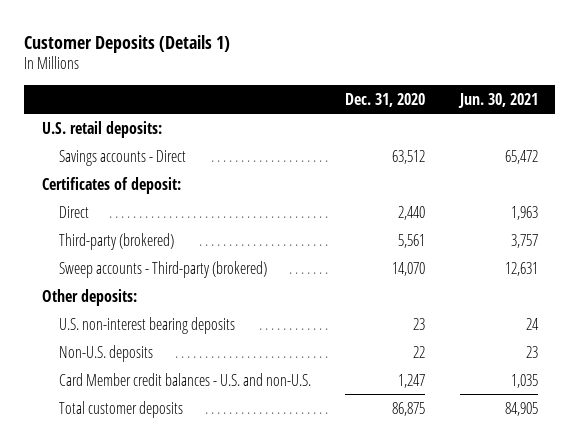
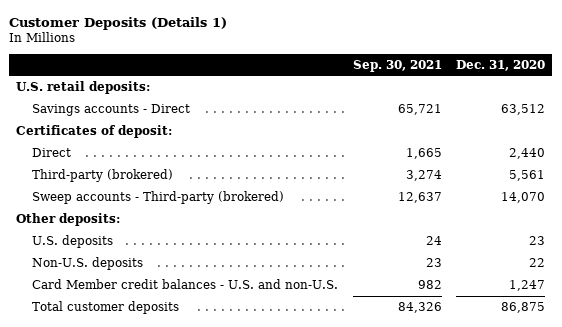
[458,92,539,108] Jun. 30, 2021 -> none
none -> [352,59,442,72] Sep. 30, 2021
[58,316,235,334] U.S. non-interest bearing deposits -> [32,234,114,248] U.S. deposits

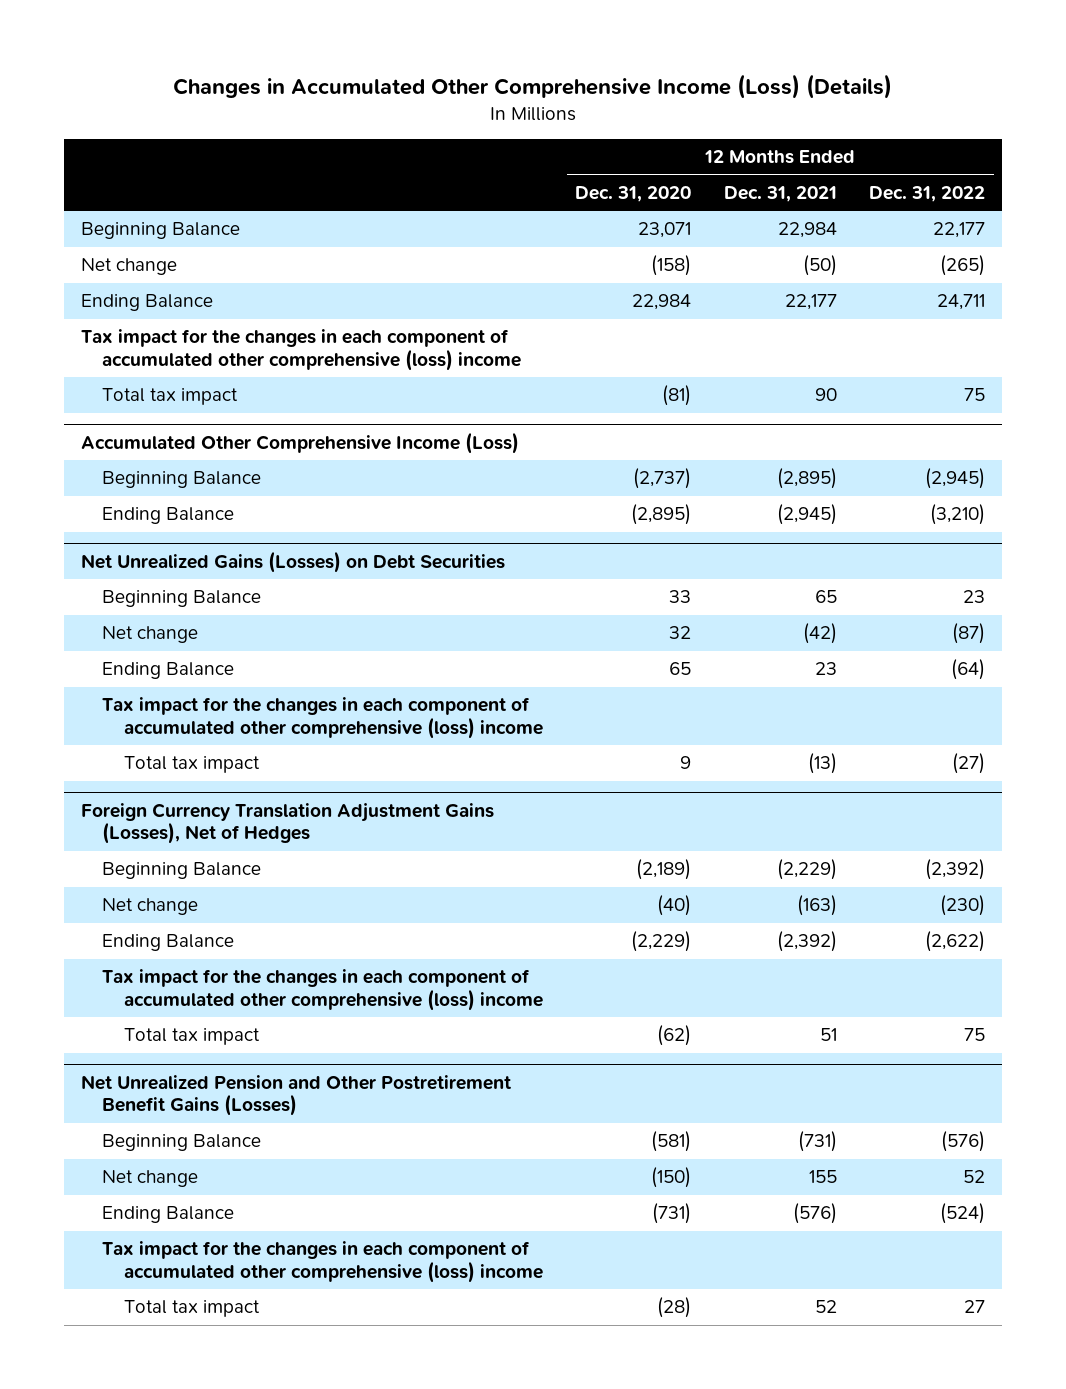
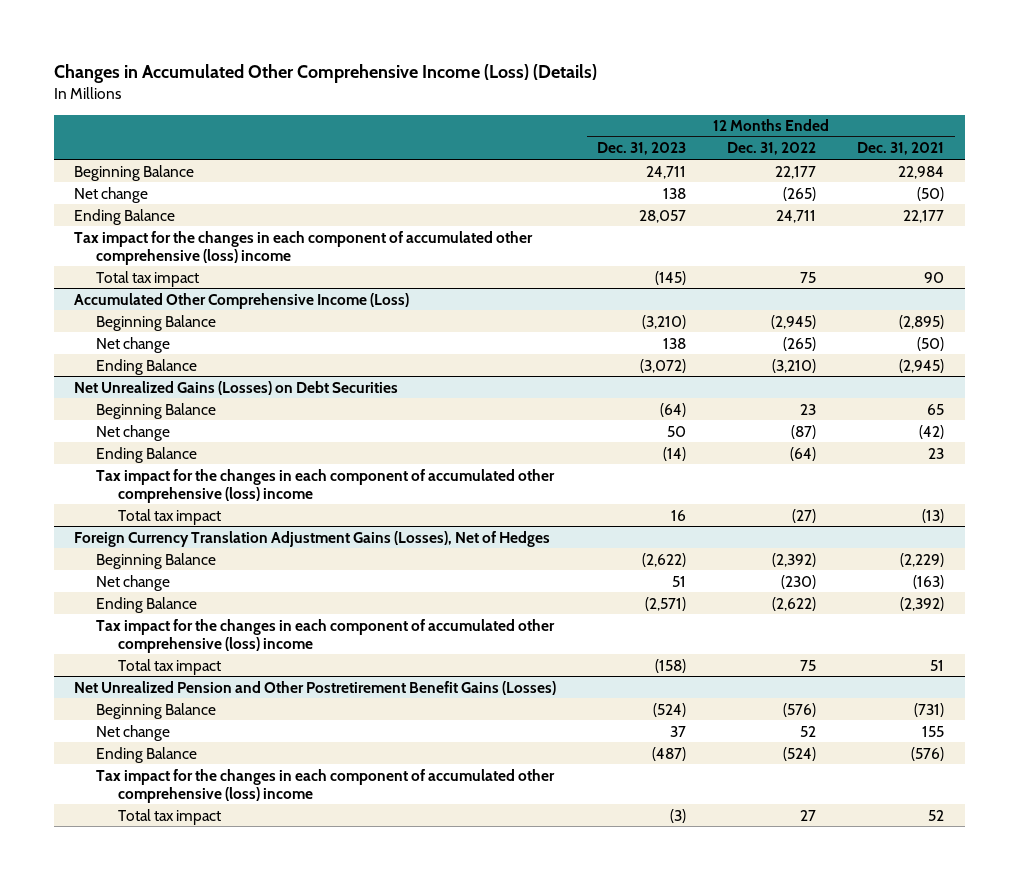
[575,185,692,202] Dec. 31, 2020 -> none
none -> [597,142,687,156] Dec. 31, 2023
none -> [96,336,171,353] Net change

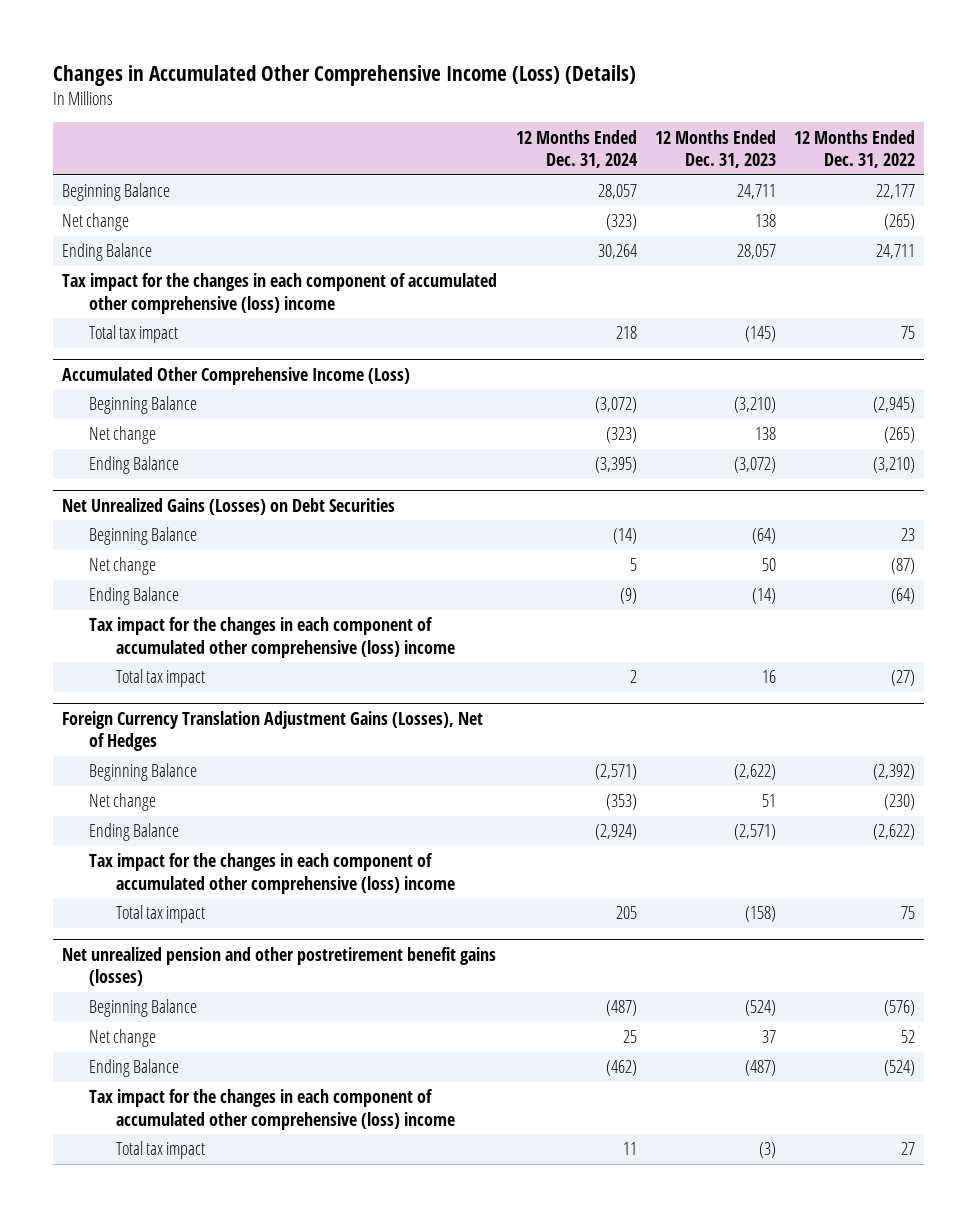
[857,142,945,156] Dec. 31, 2021 -> none
none -> [515,129,638,169] 12 Months Ended Dec. 31, 2024
[74,680,557,695] Net Unrealized Pension and Other Postretirement Benefit Gains (Losses) -> [62,946,497,987] Net unrealized pension and other postretirement benefit gains (losses)

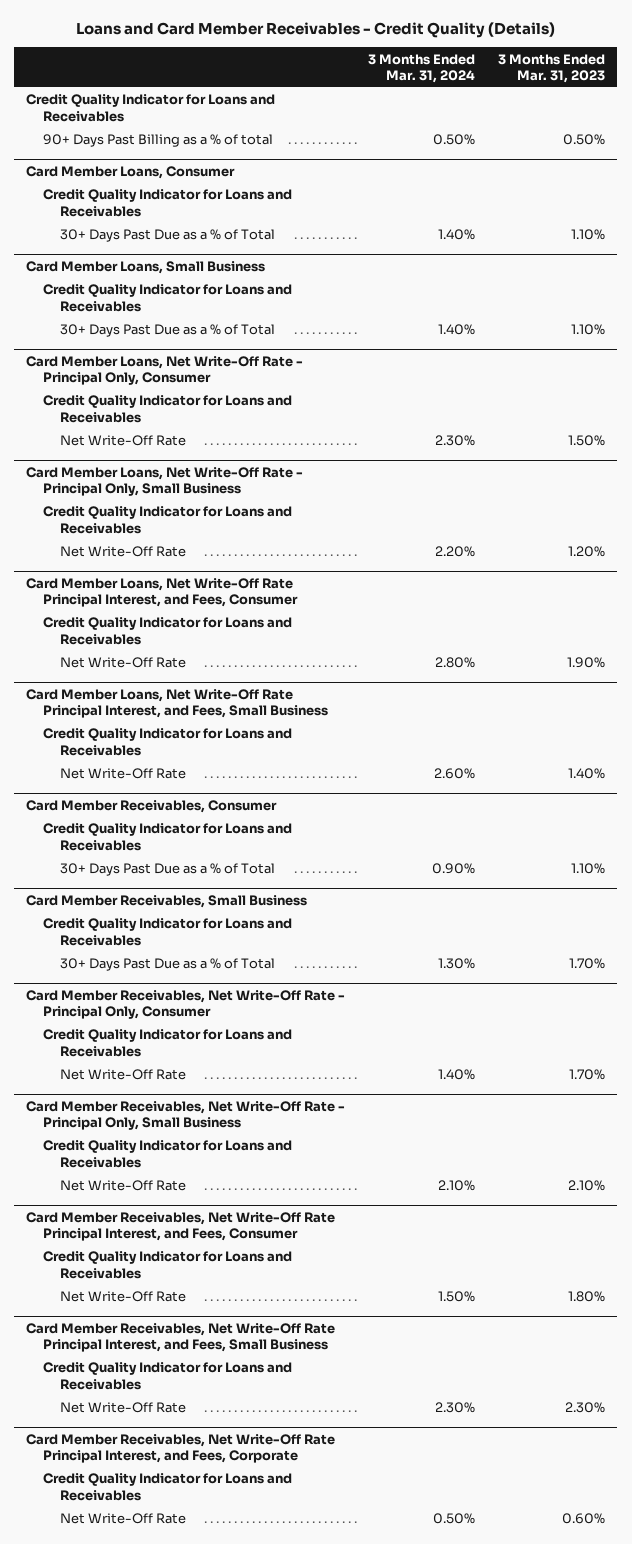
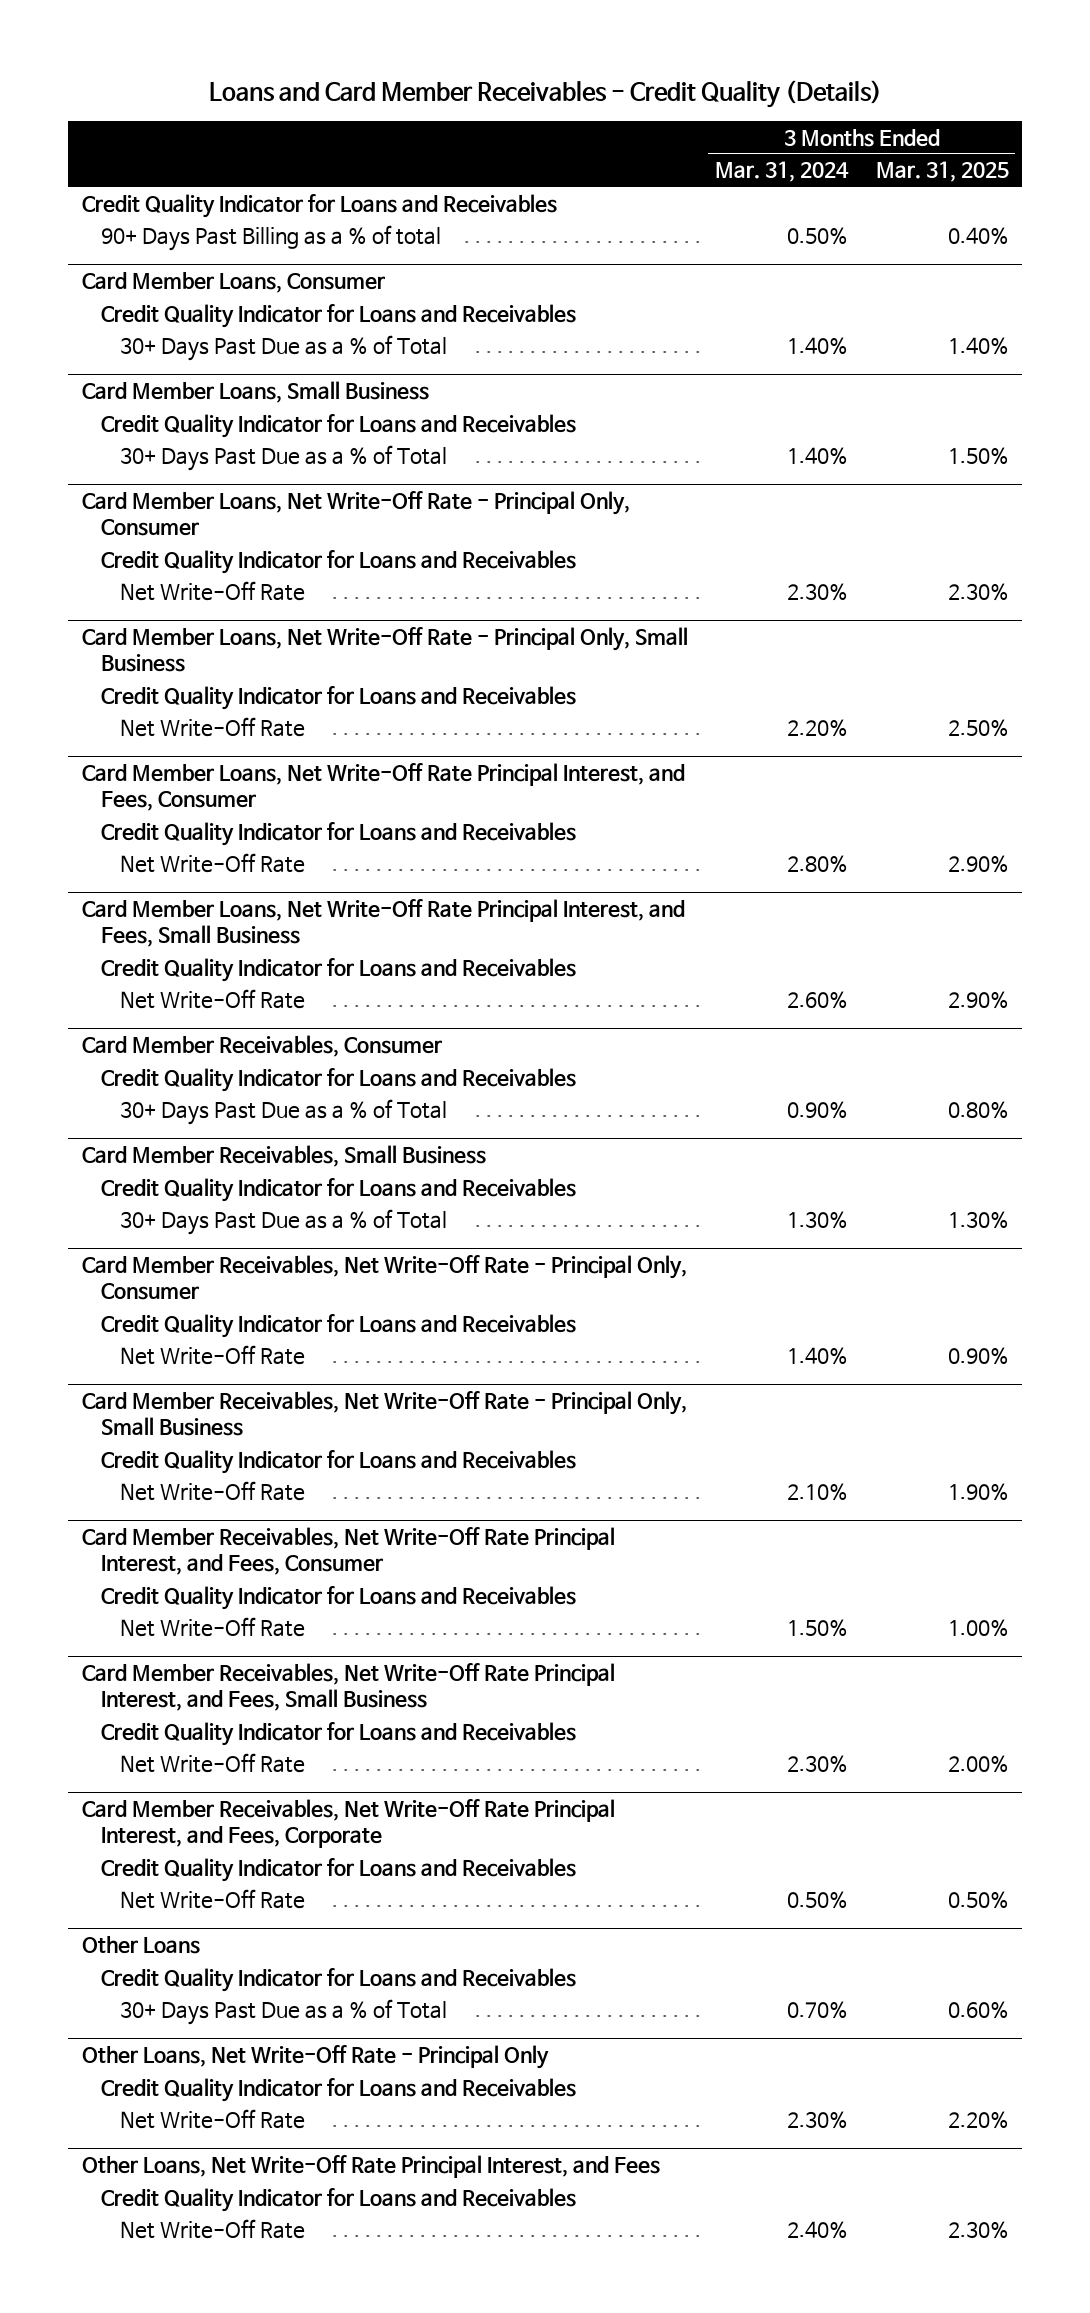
[498,53,606,83] 3 Months Ended Mar. 31, 2023 -> none
none -> [875,161,1009,183] Mar. 31, 2025
none -> [81,1935,200,1954] Other Loans
none -> [100,1967,576,1992] Credit Quality Indicator for Loans and Receivables
none -> [120,1998,448,2025] 30+ Days Past Due as a % of Total
none -> [81,2044,549,2069] Other Loans, Net Write-Off Rate - Principal Only
none -> [100,2077,576,2102] Credit Quality Indicator for Loans and Receivables
none -> [120,2108,306,2129] Net Write-Off Rate
none -> [81,2154,660,2178] Other Loans, Net Write-Off Rate Principal Interest, and Fees
none -> [100,2187,576,2212] Credit Quality Indicator for Loans and Receivables
none -> [120,2218,306,2239] Net Write-Off Rate

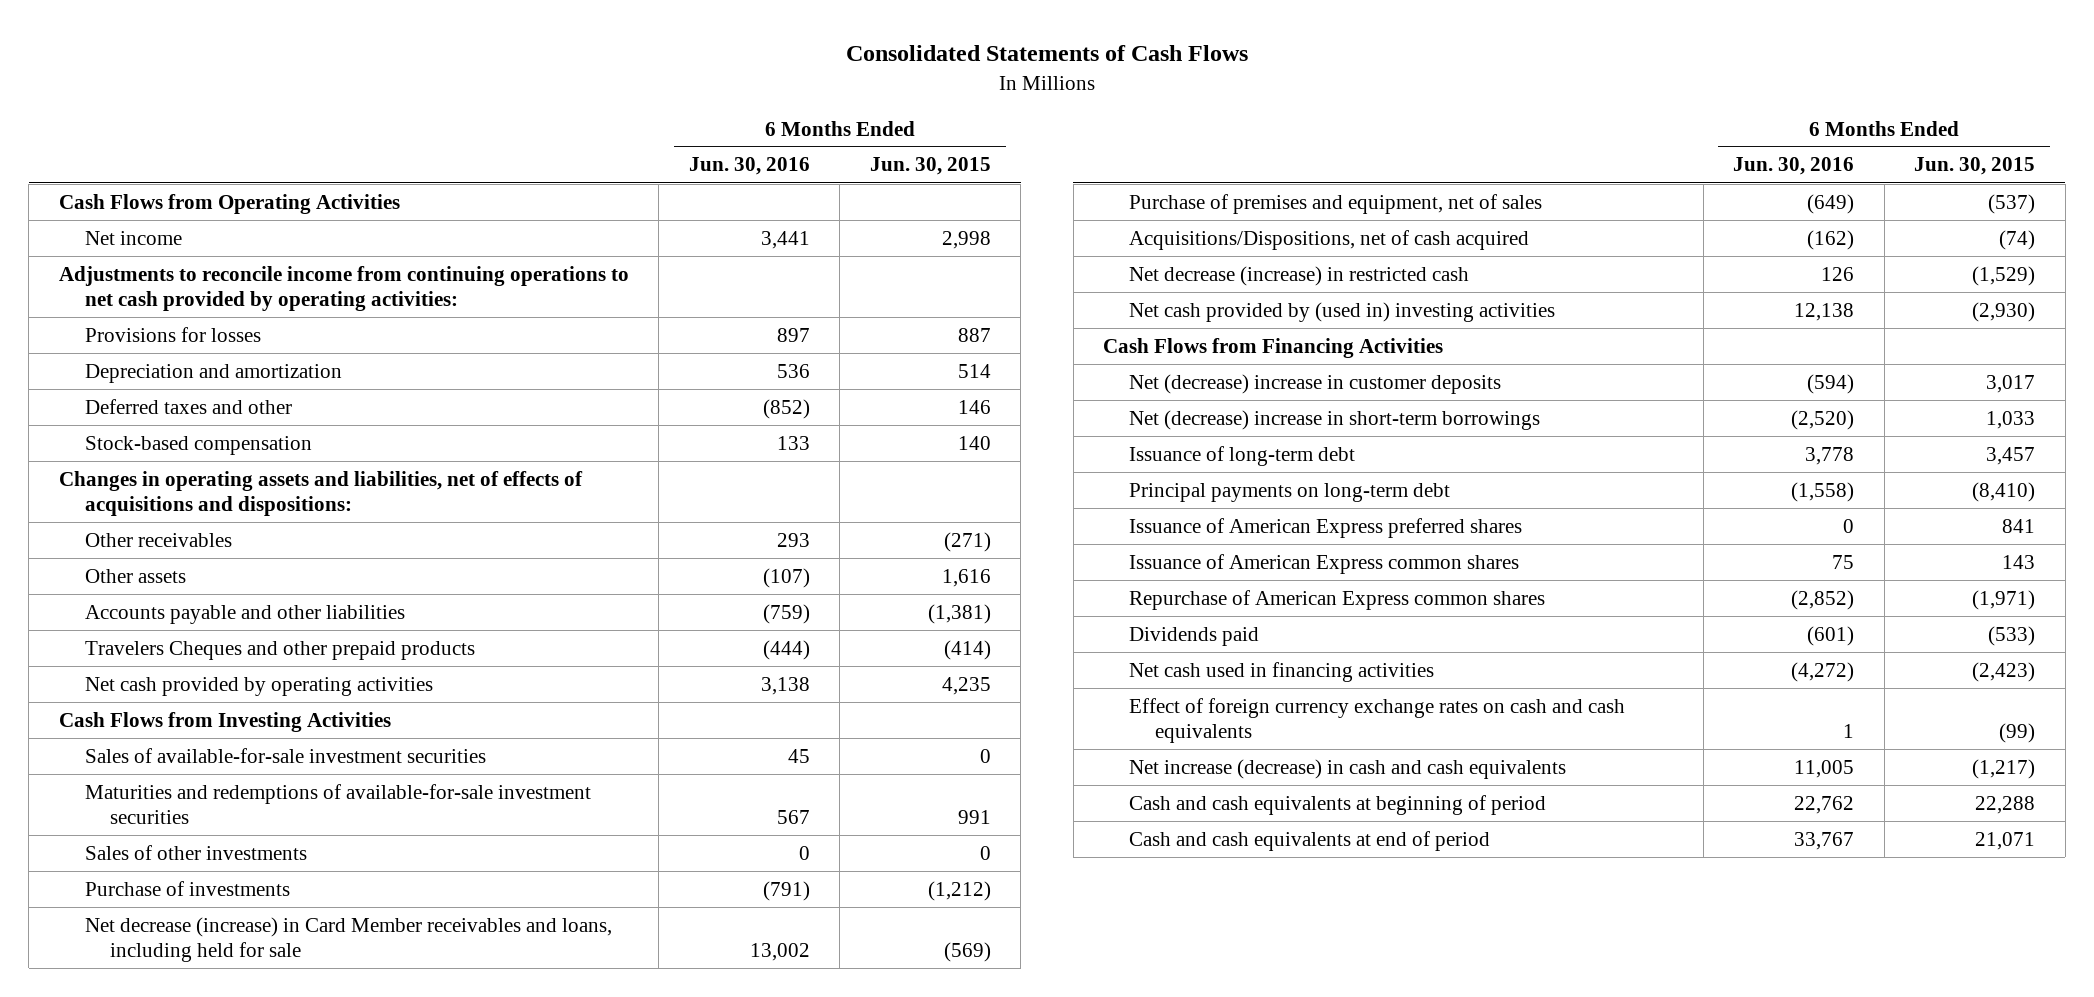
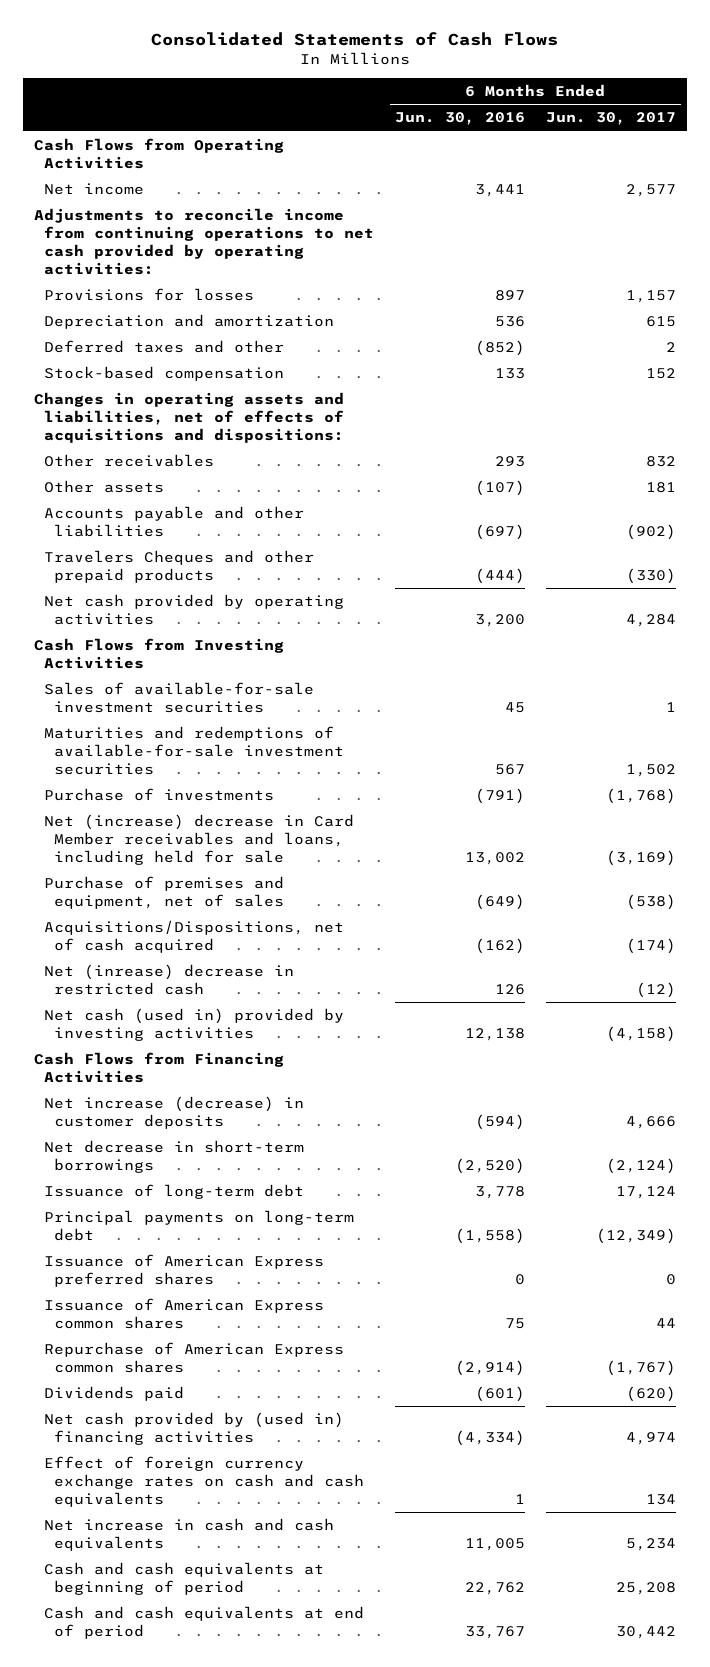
[869,157,991,176] Jun. 30, 2015 -> none
none -> [546,112,677,126] Jun. 30, 2017
[762,603,810,624] (759) -> [474,523,525,540] (697)
[760,676,810,695] 3,138 -> [474,613,525,627] 3,200
[84,844,307,860] Sales of other investments -> none
[84,916,612,963] Net decrease (increase) in Card Member receivables and loans, including held for sale -> [43,814,354,865] Net (increase) decrease in Card Member receivables and loans, including held for sale
[1129,265,1470,286] Net decrease (increase) in restricted cash -> [43,964,294,995] Net (inrease) decrease in restricted cash
[1129,301,1556,322] Net cash provided by (used in) investing activities -> [43,1008,344,1041] Net cash (used in) provided by investing activities
[1129,373,1502,394] Net (decrease) increase in customer deposits -> [43,1096,304,1129] Net increase (decrease) in customer deposits
[1129,409,1541,430] Net (decrease) increase in short-term borrowings -> [43,1140,304,1173] Net decrease in short-term borrowings
[1791,589,1855,610] (2,852) -> [454,1359,525,1376] (2,914)
[1129,661,1435,682] Net cash used in financing activities -> [43,1412,344,1445] Net cash provided by (used in) financing activities
[1791,661,1855,682] (4,272) -> [454,1429,525,1446] (4,334)
[1129,758,1567,779] Net increase (decrease) in cash and cash equivalents -> [43,1518,334,1551] Net increase in cash and cash equivalents

